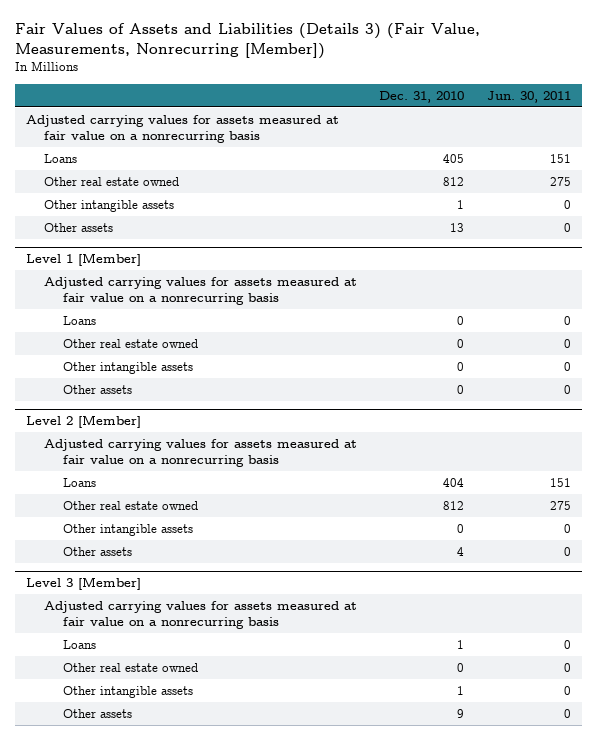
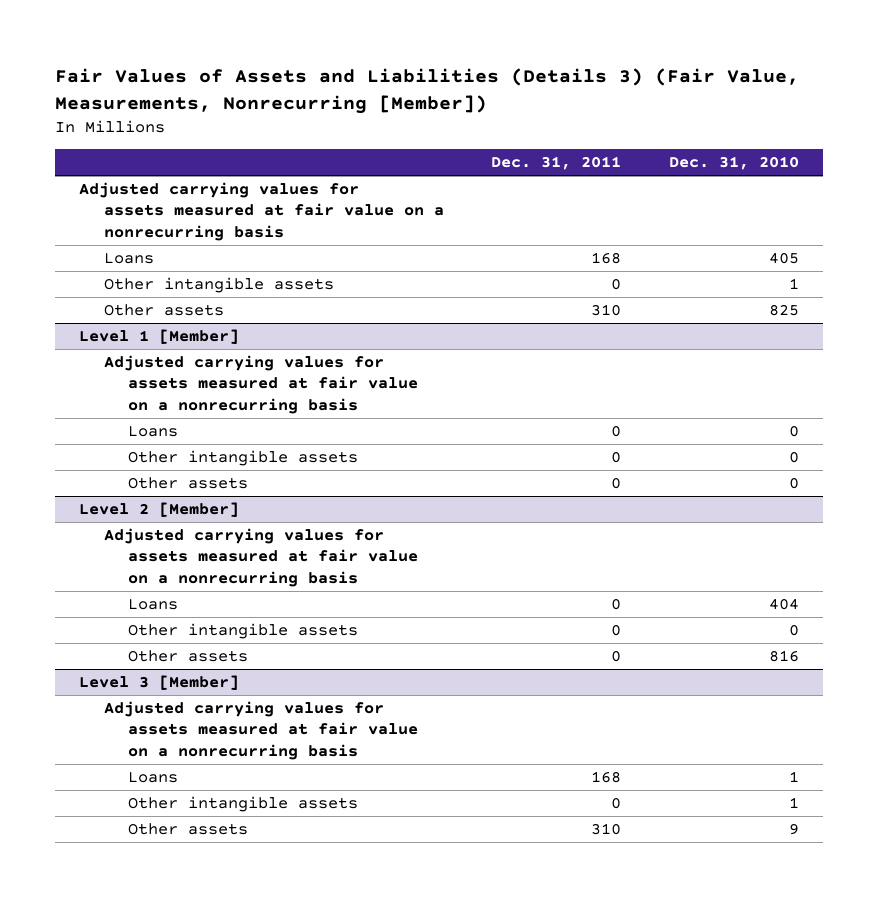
[486,90,571,103] Jun. 30, 2011 -> none
none -> [491,156,622,171] Dec. 31, 2011
[44,177,180,187] Other real estate owned -> none
[450,223,465,233] 13 -> [769,303,800,316] 825
[63,339,199,349] Other real estate owned -> none
[63,501,199,511] Other real estate owned -> none
[457,547,465,557] 4 -> [769,649,800,662] 816
[63,663,199,673] Other real estate owned -> none

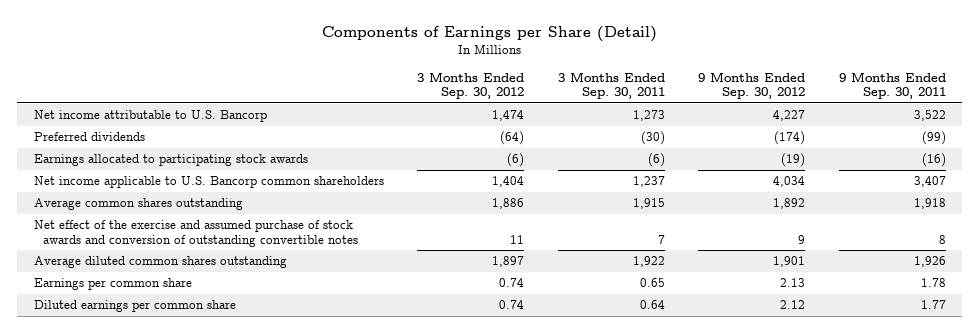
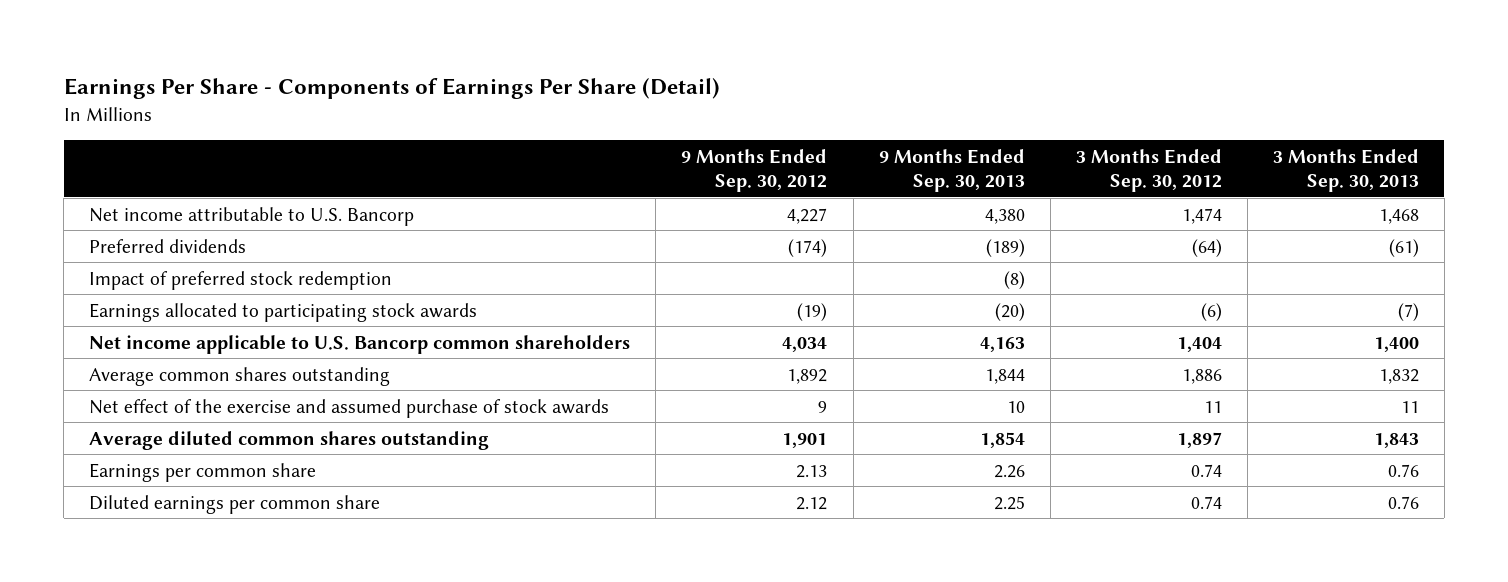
[321,25,657,42] Components of Earnings per Share (Detail) -> [63,78,720,100] Earnings Per Share - Components of Earnings Per Share (Detail)
[557,71,665,100] 3 Months Ended Sep. 30, 2011 -> none
[838,71,946,100] 9 Months Ended Sep. 30, 2011 -> none
none -> [878,149,1025,192] 9 Months Ended Sep. 30, 2013
none -> [1272,149,1419,192] 3 Months Ended Sep. 30, 2013
none -> [89,270,393,290] Impact of preferred stock redemption
[33,220,359,247] Net effect of the exercise and assumed purchase of stock awards and conversion of outstanding convertible notes -> [89,398,610,418] Net effect of the exercise and assumed purchase of stock awards

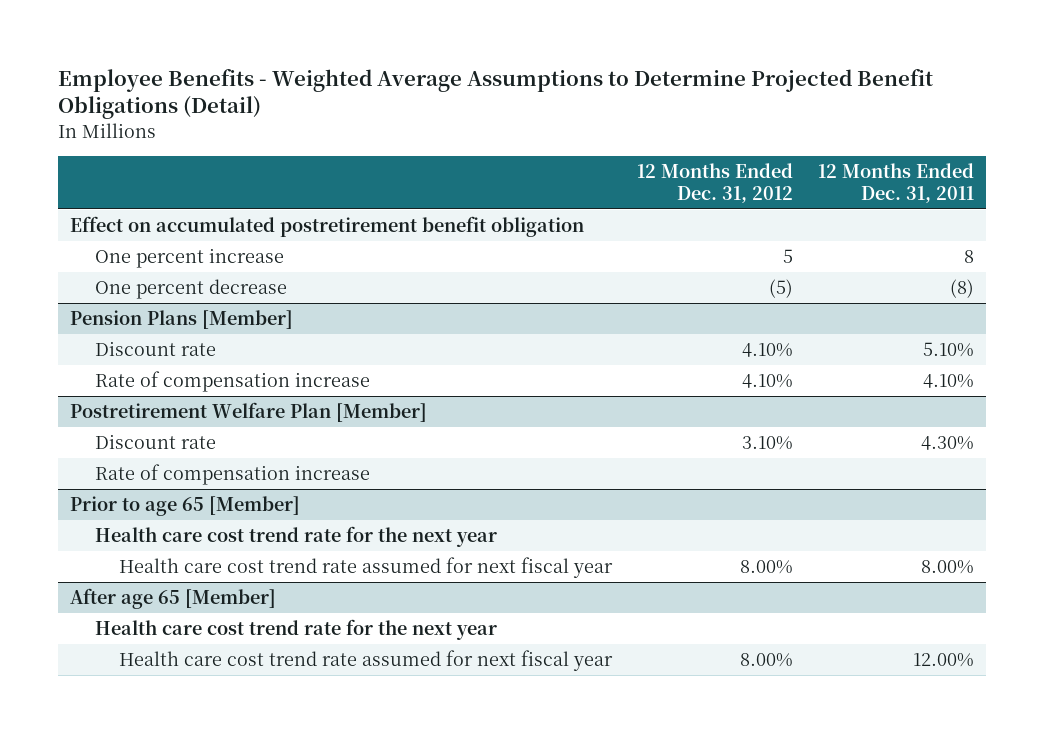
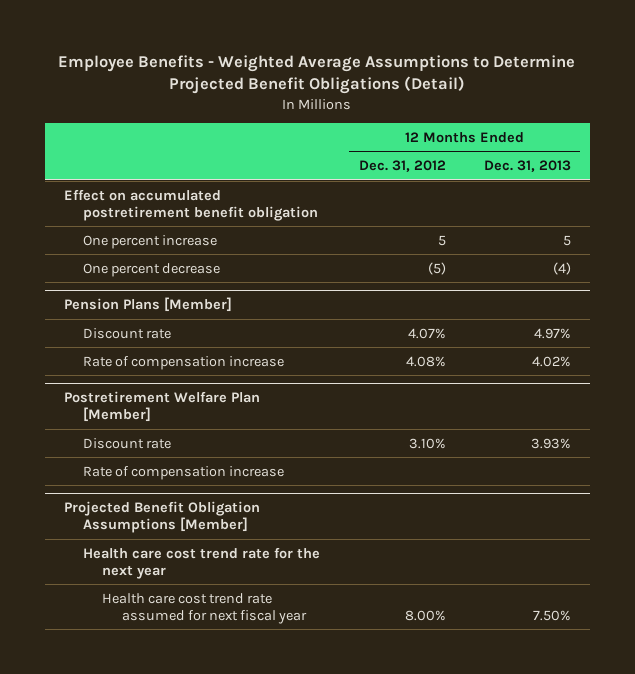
[817,162,974,203] 12 Months Ended Dec. 31, 2011 -> none
none -> [483,160,571,173] Dec. 31, 2013
[741,343,793,358] 4.10% -> [407,327,446,339] 4.07%
[741,374,793,389] 4.10% -> [405,355,446,367] 4.08%
[70,496,301,517] Prior to age 65 [Member] -> none
[94,526,497,548] Health care cost trend rate for the next year -> none
[119,557,614,579] Health care cost trend rate assumed for next fiscal year -> none
[70,588,277,610] After age 65 [Member] -> none
none -> [63,501,260,533] Projected Benefit Obligation Assumptions [Member]

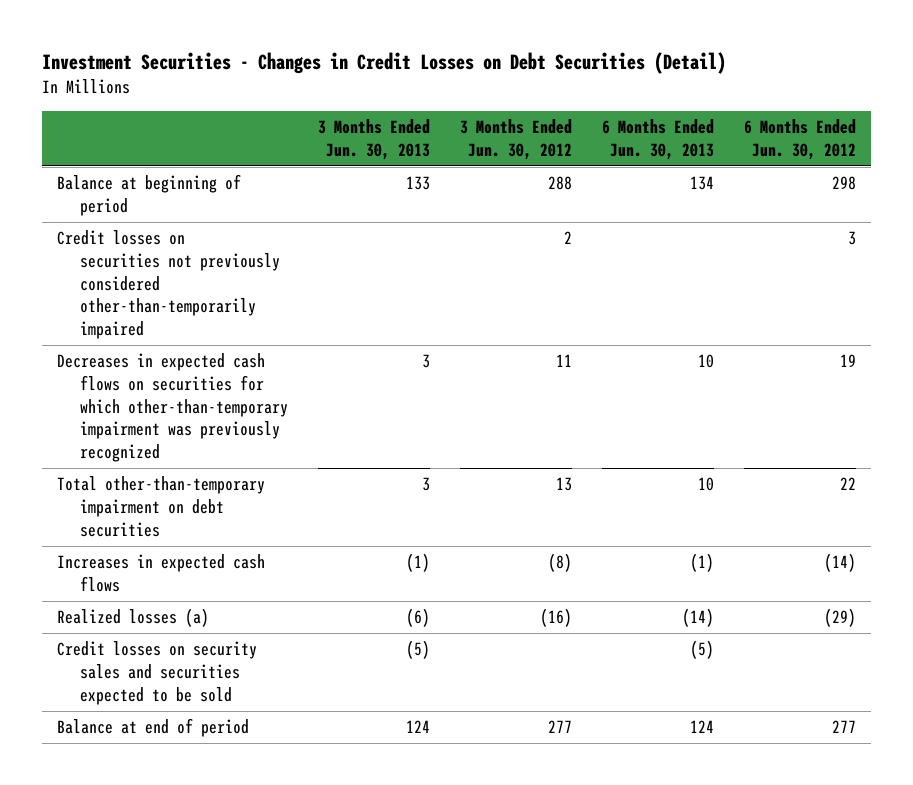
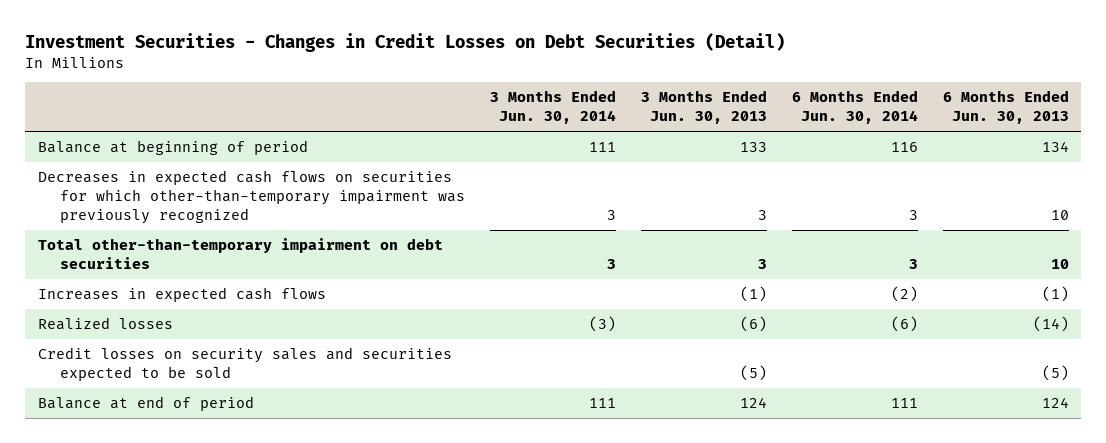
[460,119,573,160] 3 Months Ended Jun. 30, 2012 -> none
[744,119,857,160] 6 Months Ended Jun. 30, 2012 -> none
none -> [490,90,617,125] 3 Months Ended Jun. 30, 2014
none -> [791,90,918,125] 6 Months Ended Jun. 30, 2014
[56,230,281,340] Credit losses on securities not previously considered other-than-temporarily impaired -> none
[56,608,209,628] Realized losses (a) -> [37,316,173,330] Realized losses

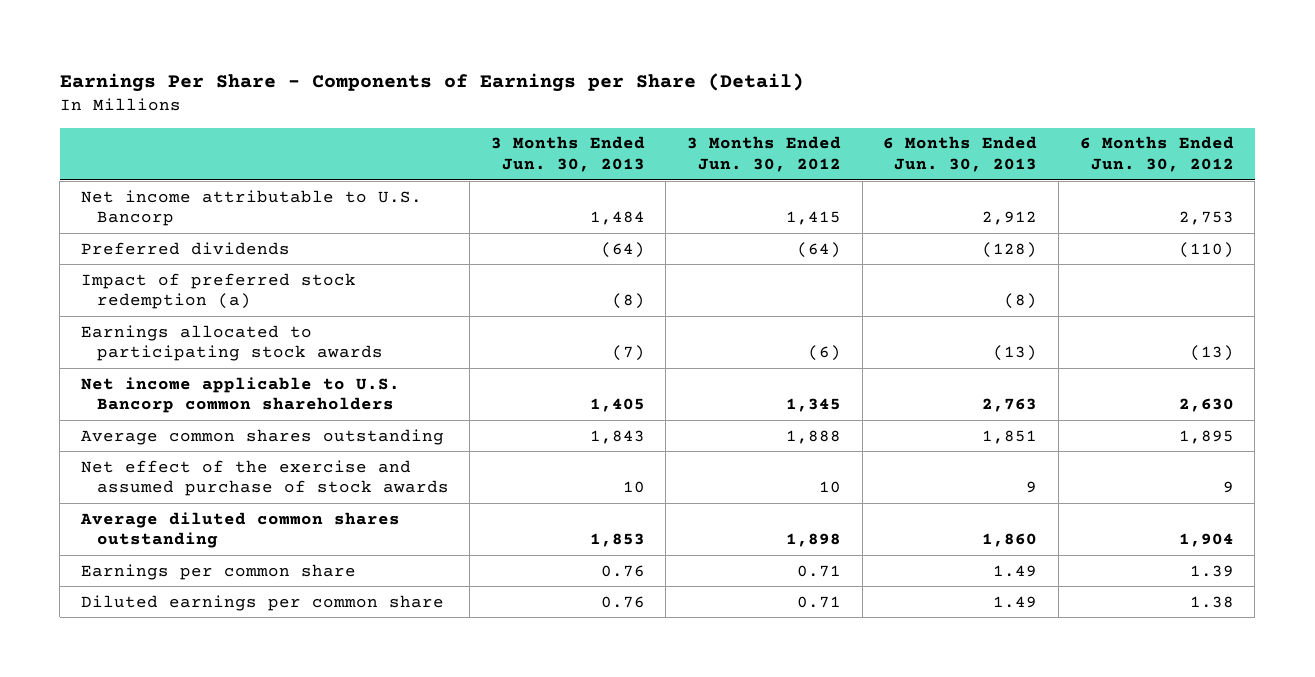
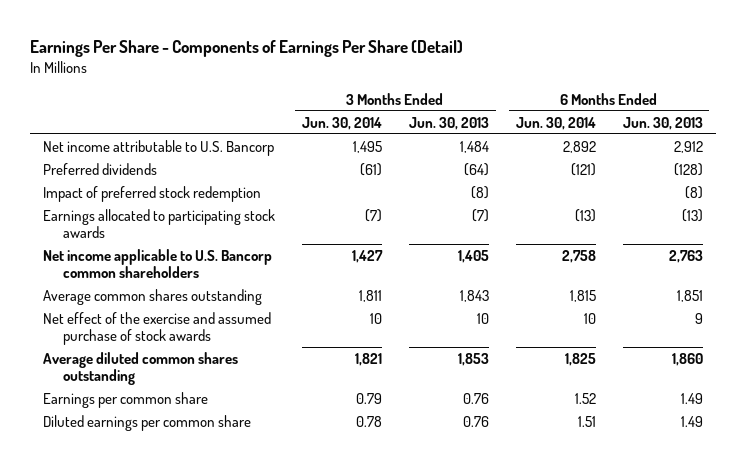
[59,72,804,92] Earnings Per Share - Components of Earnings per Share (Detail) -> [29,39,463,57] Earnings Per Share - Components of Earnings Per Share (Detail)
[687,136,842,173] 3 Months Ended Jun. 30, 2012 -> none
[1079,136,1234,173] 6 Months Ended Jun. 30, 2012 -> none
none -> [302,116,383,130] Jun. 30, 2014
none -> [515,116,596,130] Jun. 30, 2014
[81,272,357,310] Impact of preferred stock redemption (a) -> [43,185,262,202] Impact of preferred stock redemption

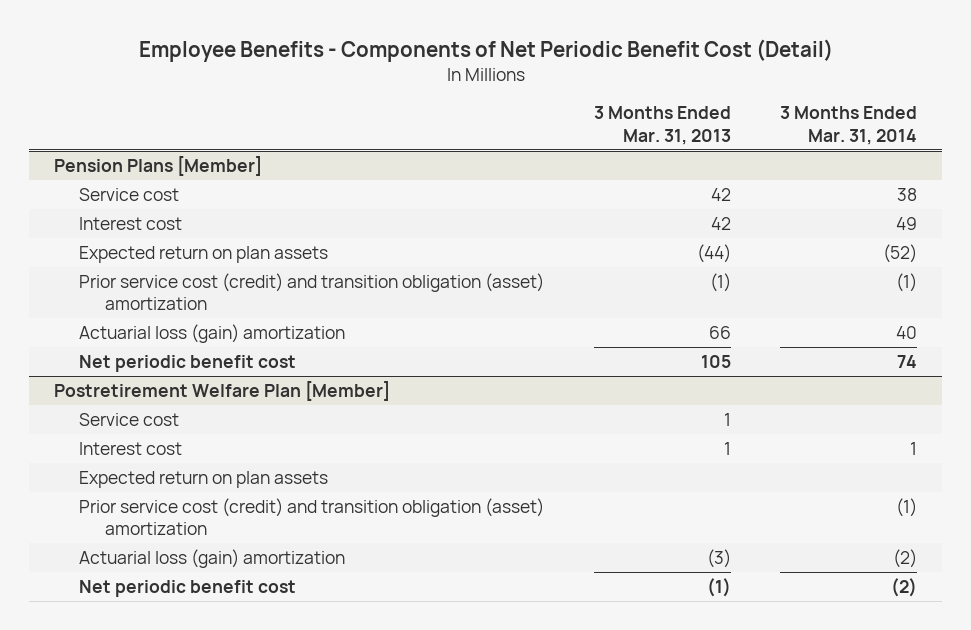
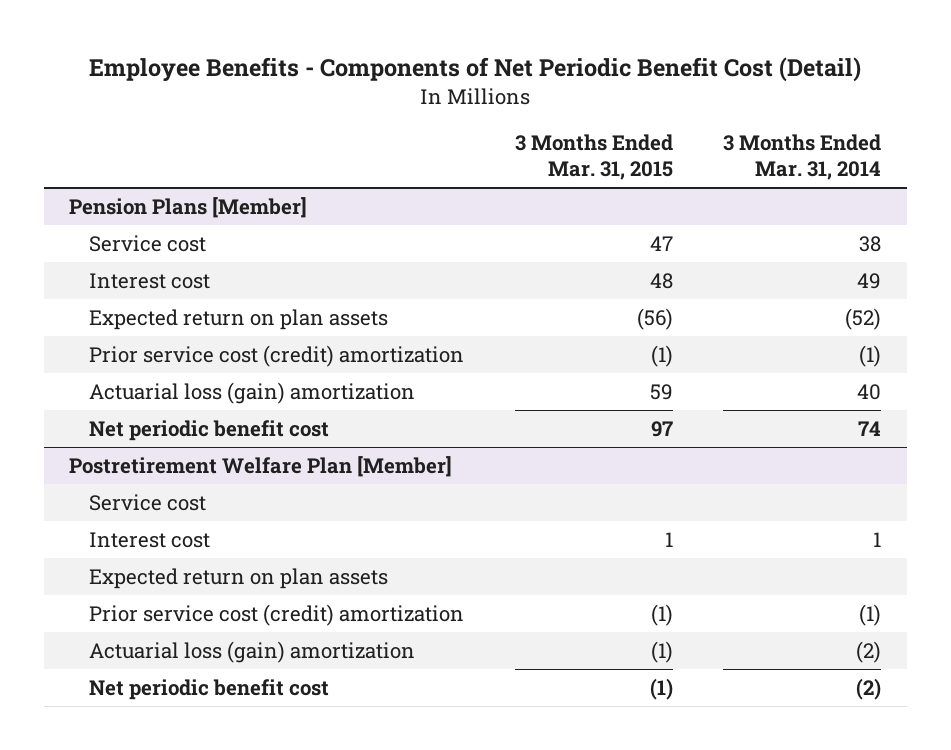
[593,105,731,145] 3 Months Ended Mar. 31, 2013 -> none
none -> [514,134,673,181] 3 Months Ended Mar. 31, 2015
[79,272,545,311] Prior service cost (credit) and transition obligation (asset) amortization -> [88,345,464,368] Prior service cost (credit) amortization
[79,497,545,536] Prior service cost (credit) and transition obligation (asset) amortization -> [88,604,464,627] Prior service cost (credit) amortization

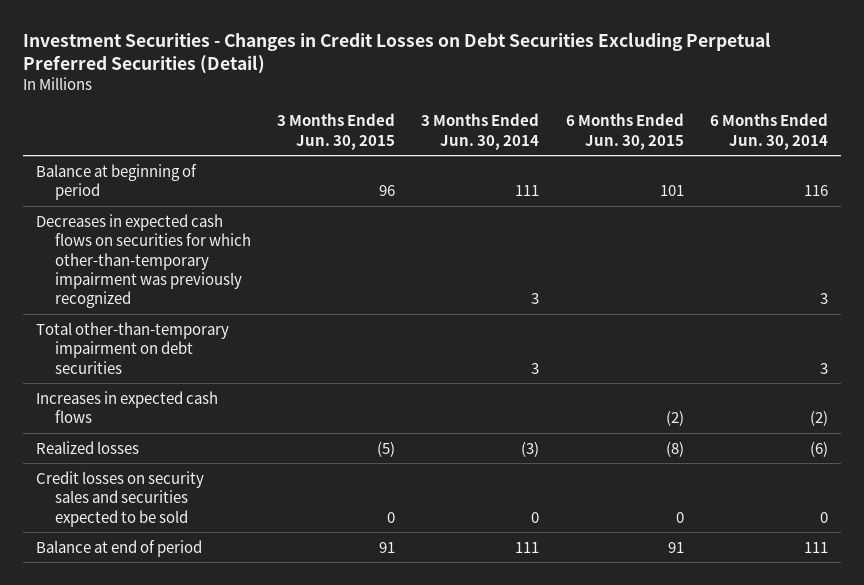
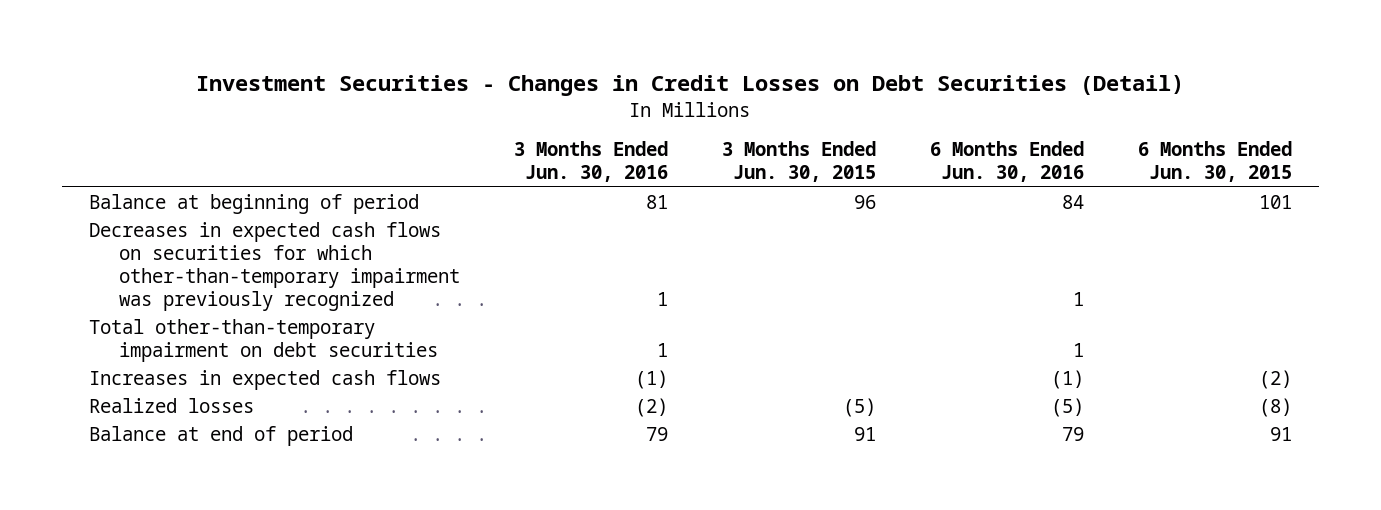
[23,31,772,75] Investment Securities - Changes in Credit Losses on Debt Securities Excluding Perpetual Preferred Securities (Detail) -> [196,75,1185,97] Investment Securities - Changes in Credit Losses on Debt Securities (Detail)
[421,113,540,150] 3 Months Ended Jun. 30, 2014 -> none
[709,113,828,150] 6 Months Ended Jun. 30, 2014 -> none
none -> [513,141,668,183] 3 Months Ended Jun. 30, 2016
none -> [930,141,1085,183] 6 Months Ended Jun. 30, 2016
[36,470,205,527] Credit losses on security sales and securities expected to be sold -> none

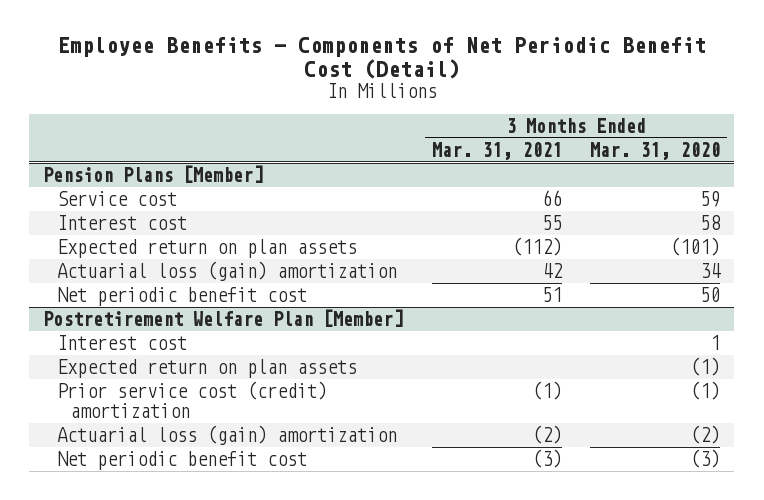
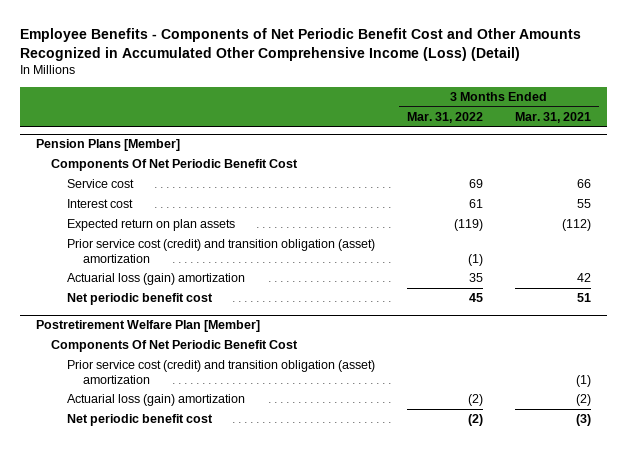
[57,37,706,80] Employee Benefits - Components of Net Periodic Benefit Cost (Detail) -> [19,27,581,61] Employee Benefits - Components of Net Periodic Benefit Cost and Other Amounts Recognized in Accumulated Other Comprehensive Income (Loss) (Detail)
[590,141,721,160] Mar. 31, 2020 -> none
none -> [407,111,484,123] Mar. 31, 2022
none -> [51,159,299,172] Components Of Net Periodic Benefit Cost
none -> [67,239,376,263] Prior service cost (credit) and transition obligation (asset) amortization
[56,335,187,351] Interest cost -> none
[56,359,357,379] Expected return on plan assets -> none
none -> [51,340,299,353] Components Of Net Periodic Benefit Cost
[56,381,327,418] Prior service cost (credit) amortization -> [67,360,376,384] Prior service cost (credit) and transition obligation (asset) amortization

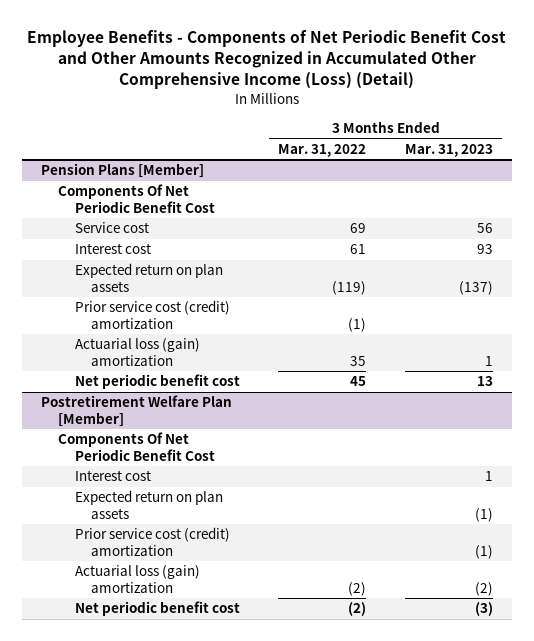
[515,111,592,123] Mar. 31, 2021 -> none
none -> [404,143,493,157] Mar. 31, 2023
[67,239,376,263] Prior service cost (credit) and transition obligation (asset) amortization -> [74,300,230,329] Prior service cost (credit) amortization
none -> [74,470,151,482] Interest cost
none -> [74,490,223,519] Expected return on plan assets
[67,360,376,384] Prior service cost (credit) and transition obligation (asset) amortization -> [74,527,230,556] Prior service cost (credit) amortization

